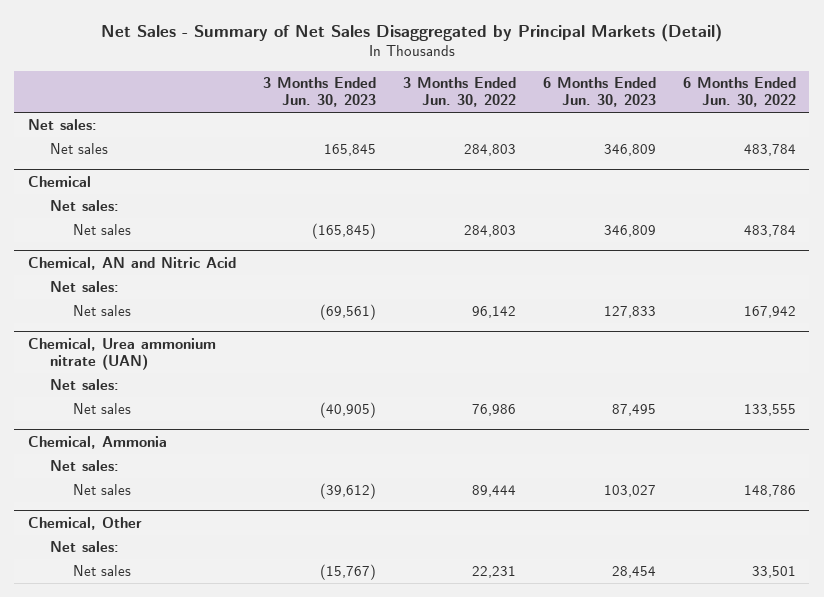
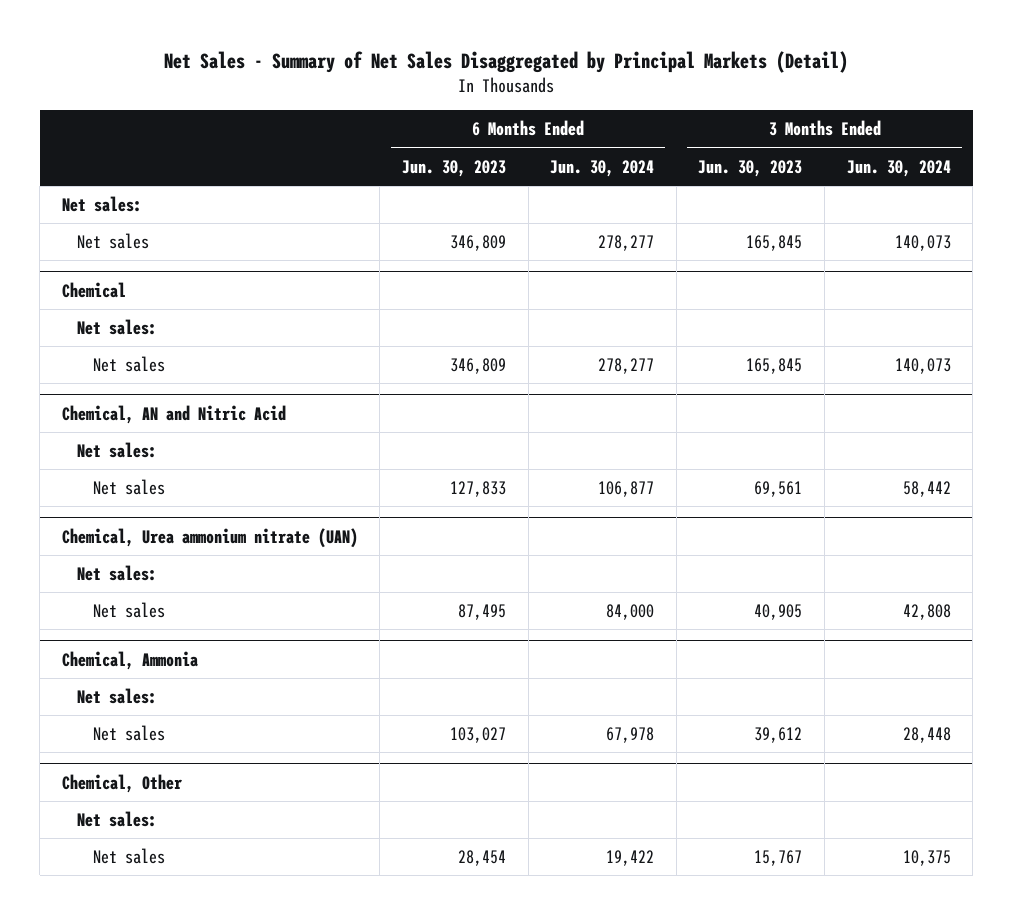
[402,76,516,108] 3 Months Ended Jun. 30, 2022 -> none
[682,76,796,108] 6 Months Ended Jun. 30, 2022 -> none
none -> [550,159,655,177] Jun. 30, 2024
none -> [846,159,951,177] Jun. 30, 2024
[311,222,376,239] (165,845) -> [746,358,803,375] 165,845
[319,303,376,320] (69,561) -> [754,481,803,498] 69,561
[319,401,376,418] (40,905) -> [754,604,803,621] 40,905
[319,482,376,499] (39,612) -> [754,727,803,744] 39,612
[319,563,376,580] (15,767) -> [754,850,803,867] 15,767

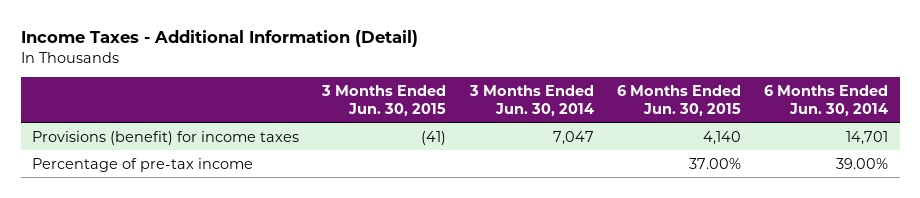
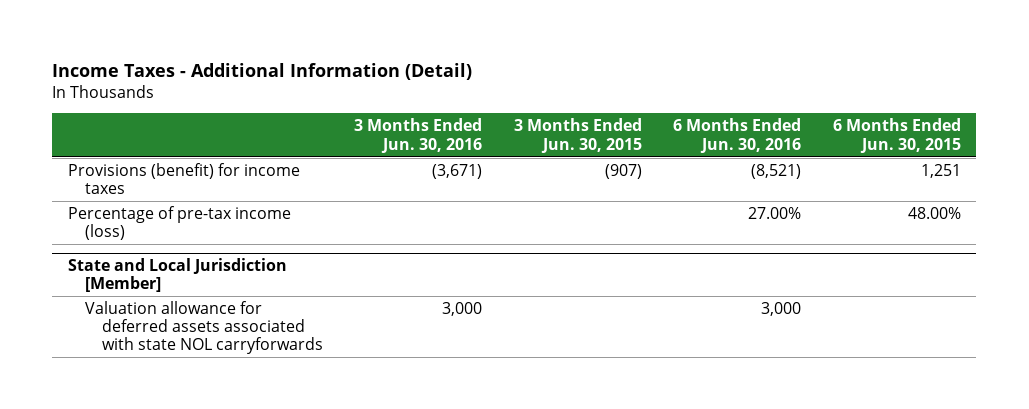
[468,85,594,116] 3 Months Ended Jun. 30, 2014 -> none
[763,85,888,116] 6 Months Ended Jun. 30, 2014 -> none
none -> [354,118,483,153] 3 Months Ended Jun. 30, 2016
none -> [673,118,802,153] 6 Months Ended Jun. 30, 2016
[421,130,447,145] (41) -> [604,164,642,180] (907)
[702,130,741,145] 4,140 -> [920,164,961,179] 1,251
[32,157,254,172] Percentage of pre-tax income -> [67,206,291,241] Percentage of pre-tax income (loss)
[688,157,741,169] 37.00% -> [907,207,961,220] 48.00%
none -> [67,258,287,293] State and Local Jurisdiction [Member]
none -> [84,301,323,355] Valuation allowance for deferred assets associated with state NOL carryforwards

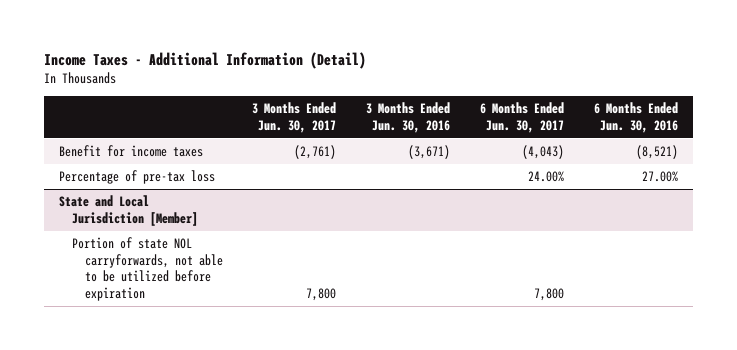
[513,118,642,153] 3 Months Ended Jun. 30, 2015 -> none
[832,118,961,153] 6 Months Ended Jun. 30, 2015 -> none
none -> [252,102,337,133] 3 Months Ended Jun. 30, 2017
none -> [480,102,565,133] 6 Months Ended Jun. 30, 2017
[67,163,300,195] Provisions (benefit) for income taxes -> [59,145,204,158] Benefit for income taxes
[67,206,291,241] Percentage of pre-tax income (loss) -> [59,170,216,185] Percentage of pre-tax loss
[84,301,323,355] Valuation allowance for deferred assets associated with state NOL carryforwards -> none
none -> [71,237,223,301] Portion of state NOL carryforwards, not able to be utilized before expiration

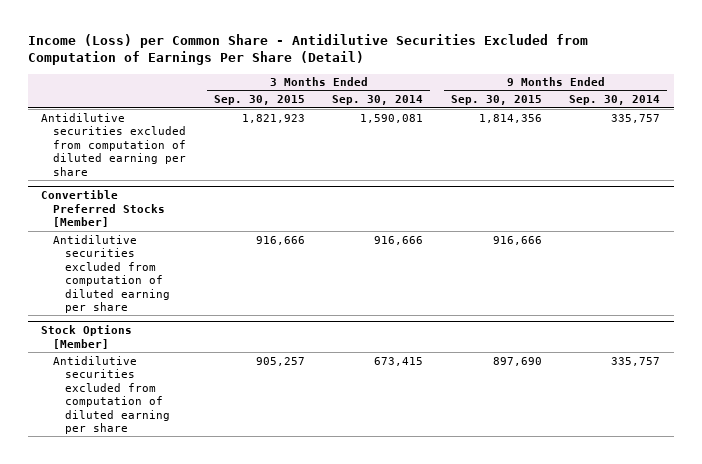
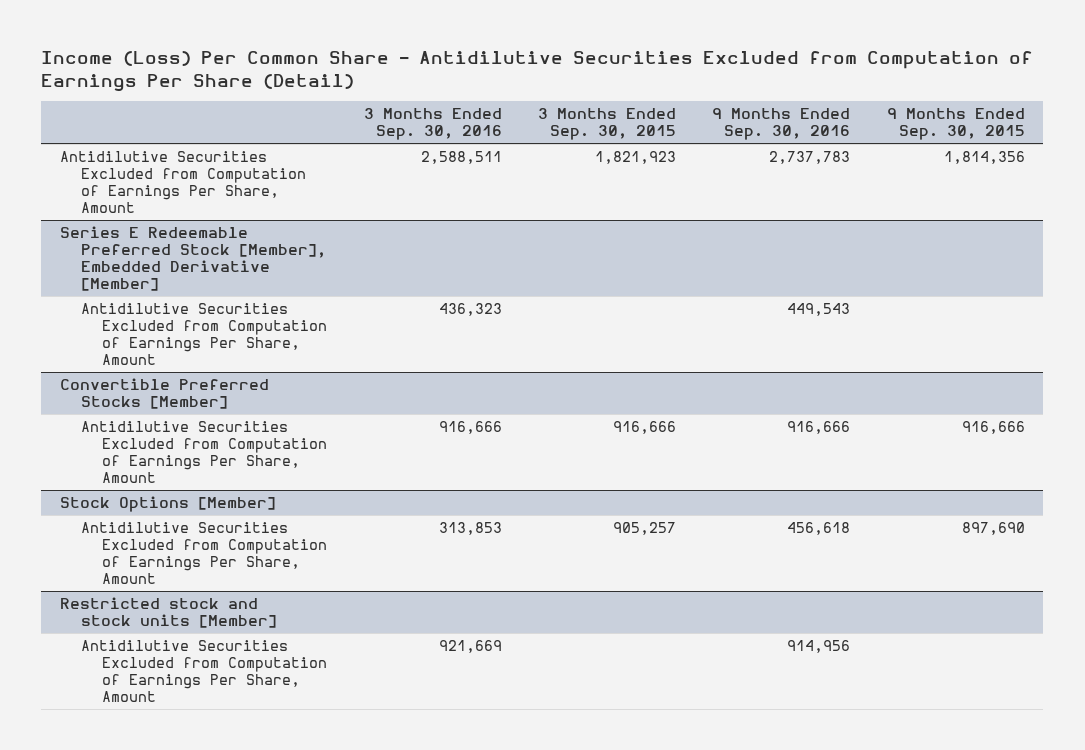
[27,34,588,66] Income (Loss) per Common Share - Antidilutive Securities Excluded from Computation of Earnings Per Share (Detail) -> [41,51,1034,92] Income (Loss) Per Common Share - Antidilutive Securities Excluded from Computation of Earnings Per Share (Detail)
[332,95,424,106] Sep. 30, 2014 -> none
[569,95,661,106] Sep. 30, 2014 -> none
none -> [363,108,502,141] 3 Months Ended Sep. 30, 2016
none -> [712,108,851,141] 9 Months Ended Sep. 30, 2016
[41,112,187,176] Antidilutive securities excluded from computation of diluted earning per share -> [59,150,306,213] Antidilutive Securities Excluded from Computation of Earnings Per Share, Amount
none -> [59,225,326,291] Series E Redeemable Preferred Stock [Member], Embedded Derivative [Member]
none -> [80,302,328,365] Antidilutive Securities Excluded from Computation of Earnings Per Share, Amount
[53,234,171,314] Antidilutive securities excluded from computation of diluted earning per share -> [80,420,328,483] Antidilutive Securities Excluded from Computation of Earnings Per Share, Amount
[53,355,171,435] Antidilutive securities excluded from computation of diluted earning per share -> [80,521,328,584] Antidilutive Securities Excluded from Computation of Earnings Per Share, Amount
none -> [59,596,277,628] Restricted stock and stock units [Member]
none -> [80,639,328,702] Antidilutive Securities Excluded from Computation of Earnings Per Share, Amount

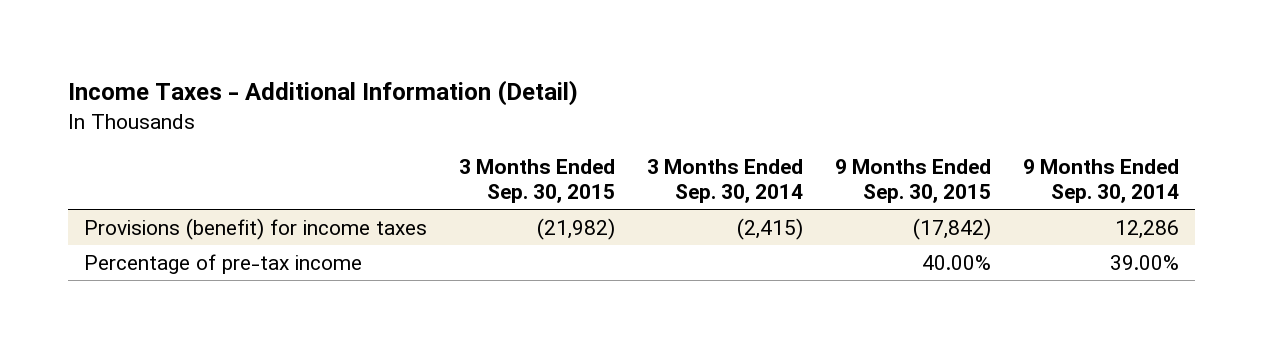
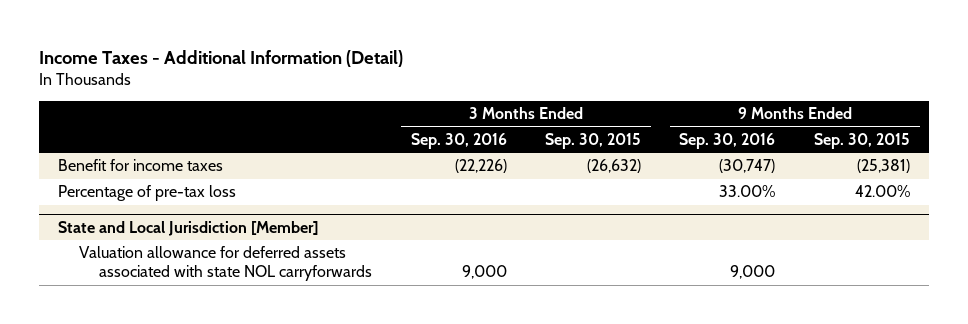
[647,159,804,204] 3 Months Ended Sep. 30, 2014 -> none
[1023,159,1180,204] 9 Months Ended Sep. 30, 2014 -> none
none -> [410,133,507,150] Sep. 30, 2016
none -> [679,133,776,150] Sep. 30, 2016
[84,217,428,240] Provisions (benefit) for income taxes -> [58,159,224,172] Benefit for income taxes
[537,217,616,240] (21,982) -> [586,159,641,174] (26,632)
[913,217,992,240] (17,842) -> [856,159,910,174] (25,381)
[84,253,363,274] Percentage of pre-tax income -> [58,185,237,202] Percentage of pre-tax loss
[922,254,992,270] 40.00% -> [854,185,910,198] 42.00%
none -> [58,220,319,236] State and Local Jurisdiction [Member]
none -> [78,246,373,282] Valuation allowance for deferred assets associated with state NOL carryforwards

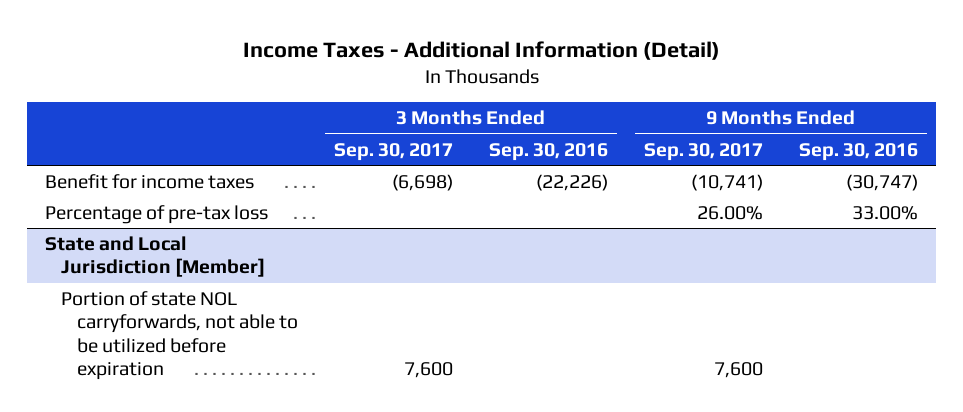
[544,133,641,150] Sep. 30, 2015 -> none
[813,133,910,150] Sep. 30, 2015 -> none
none -> [333,142,453,161] Sep. 30, 2017
none -> [644,142,764,161] Sep. 30, 2017
[78,246,373,282] Valuation allowance for deferred assets associated with state NOL carryforwards -> none
none -> [60,290,298,381] Portion of state NOL carryforwards, not able to be utilized before expiration

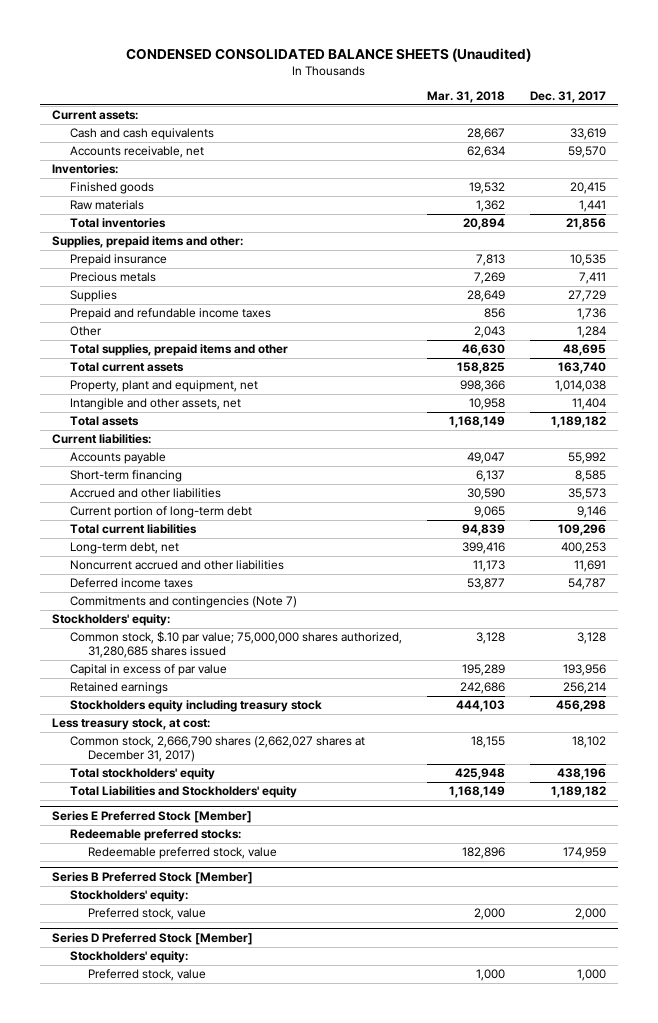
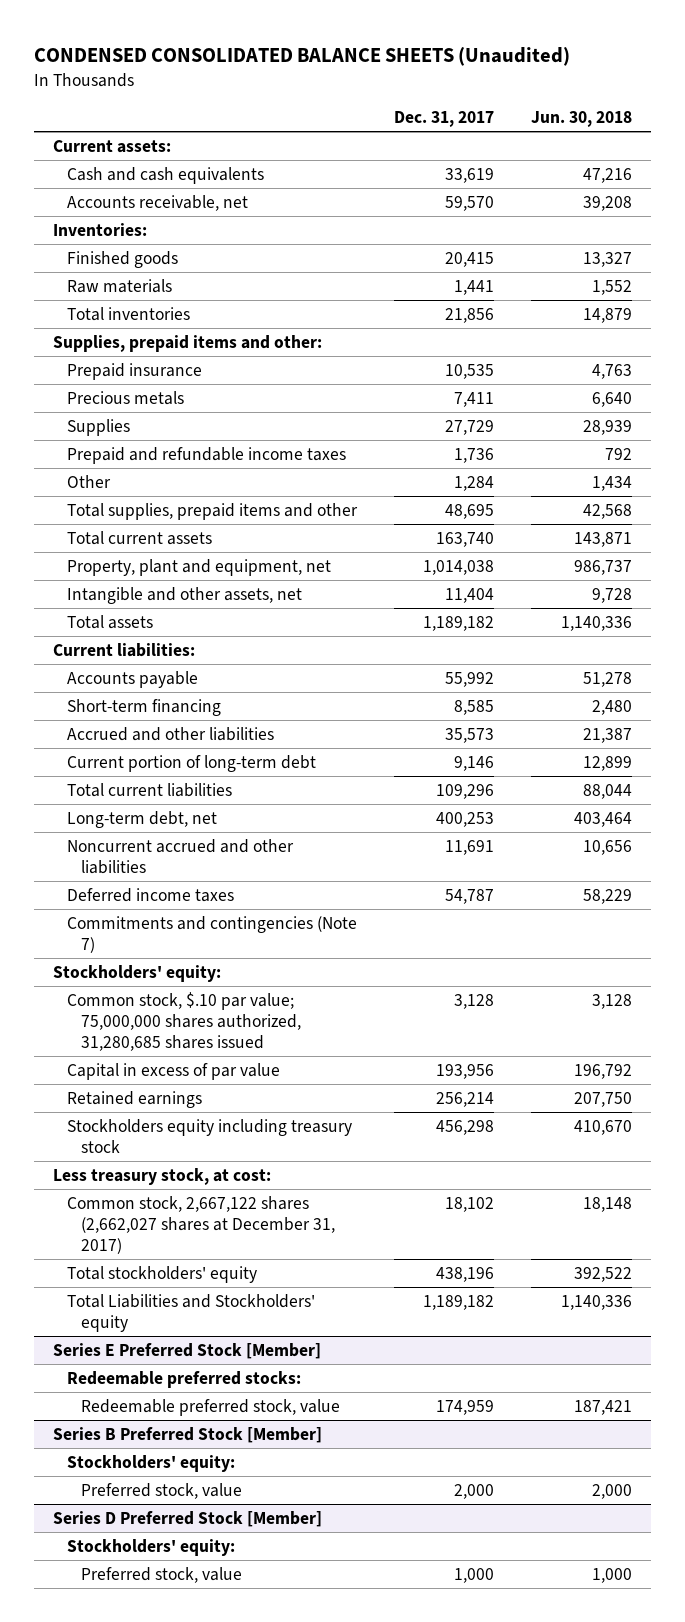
[426,91,505,104] Mar. 31, 2018 -> none
none -> [531,111,633,128] Jun. 30, 2018
[70,736,366,763] Common stock, 2,666,790 shares (2,662,027 shares at December 31, 2017) -> [66,1195,335,1254] Common stock, 2,667,122 shares (2,662,027 shares at December 31, 2017)

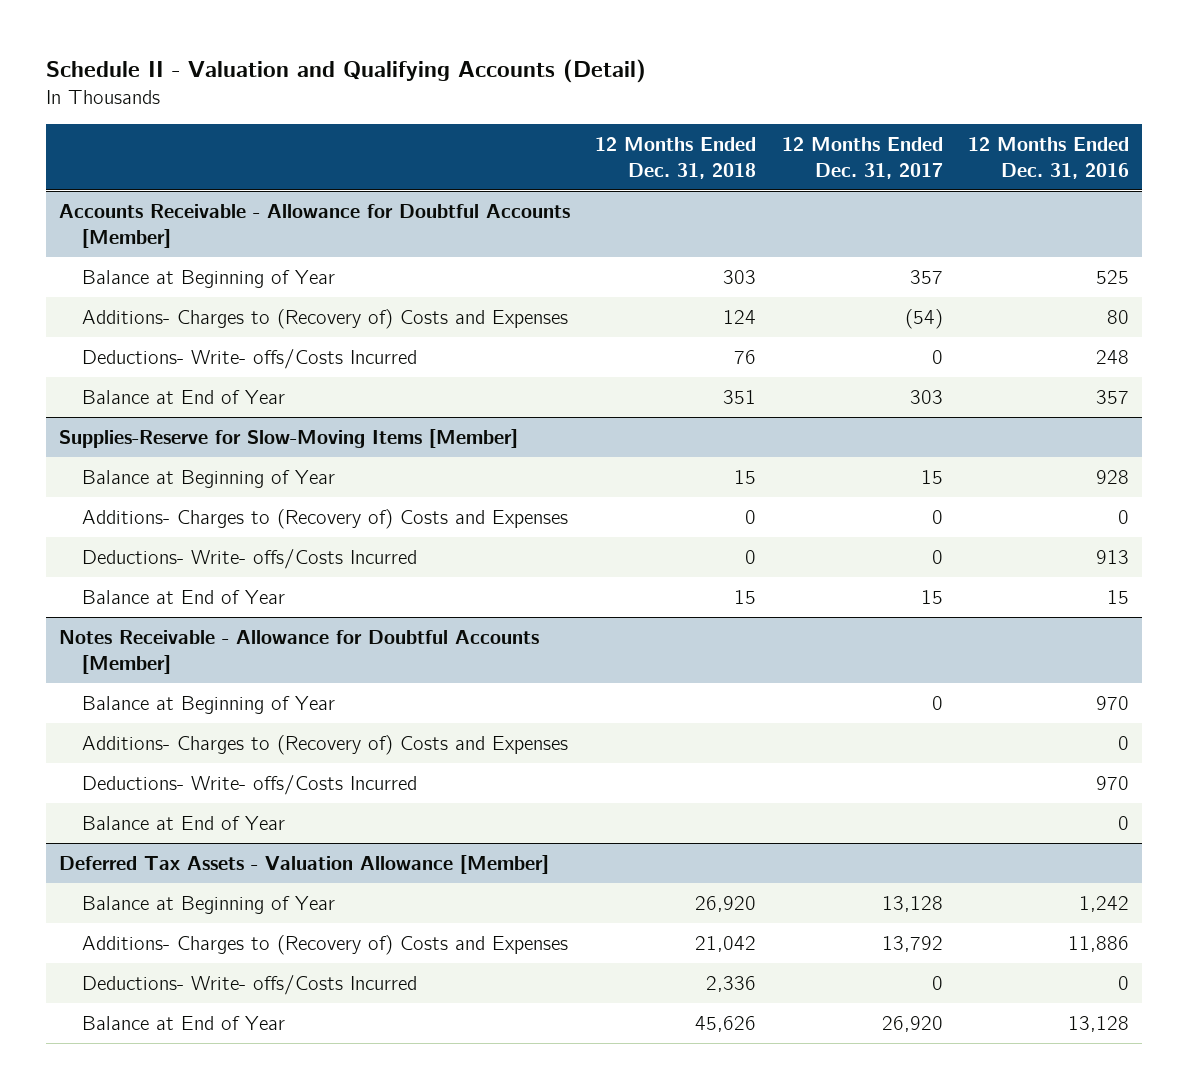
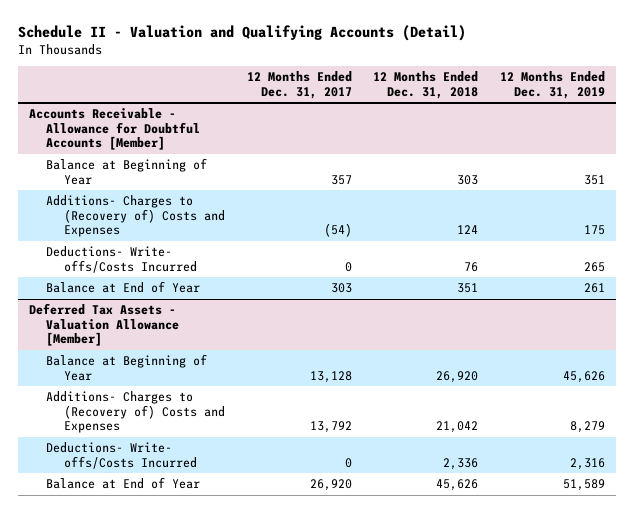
[967,136,1129,179] 12 Months Ended Dec. 31, 2016 -> none
none -> [499,71,605,99] 12 Months Ended Dec. 31, 2019
[58,429,518,449] Supplies-Reserve for Slow-Moving Items [Member] -> none
[82,470,336,489] Balance at Beginning of Year -> none
[82,509,569,530] Additions- Charges to (Recovery of) Costs and Expenses -> none
[82,549,418,570] Deductions- Write- offs/Costs Incurred -> none
[82,590,286,605] Balance at End of Year -> none
[58,630,539,674] Notes Receivable - Allowance for Doubtful Accounts [Member] -> none
[82,696,336,715] Balance at Beginning of Year -> none
[82,735,569,756] Additions- Charges to (Recovery of) Costs and Expenses -> none
[82,775,418,796] Deductions- Write- offs/Costs Incurred -> none
[82,816,286,831] Balance at End of Year -> none

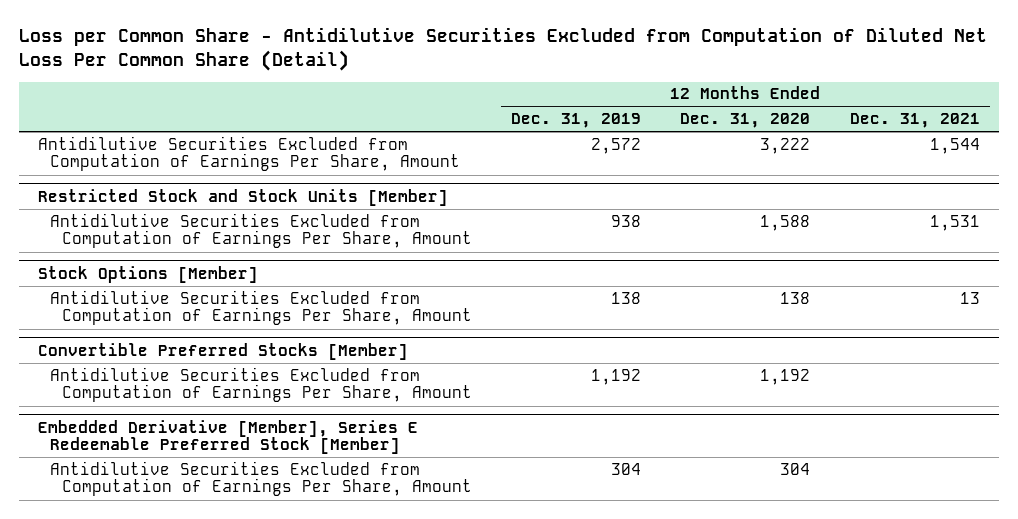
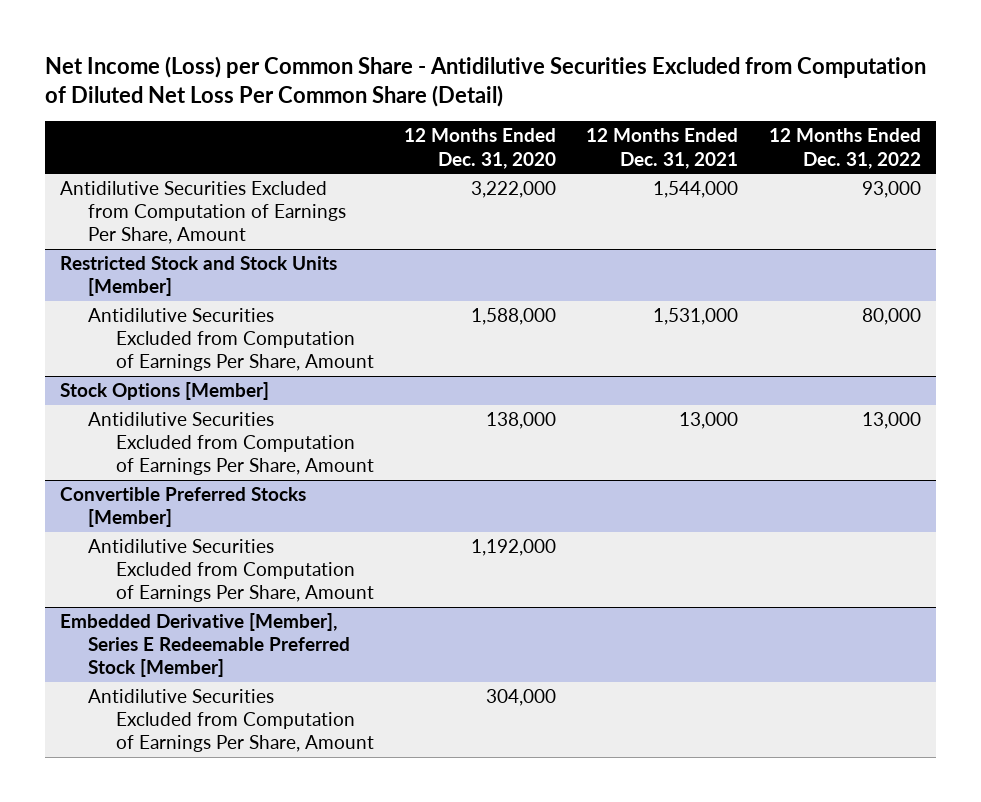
[18,27,987,72] Loss per Common Share - Antidilutive Securities Excluded from Computation of Diluted Net Loss Per Common Share (Detail) -> [45,56,927,107] Net Income (Loss) per Common Share - Antidilutive Securities Excluded from Computation of Diluted Net Loss Per Common Share (Detail)
[510,113,641,129] Dec. 31, 2019 -> none
none -> [768,128,921,169] 12 Months Ended Dec. 31, 2022
[760,137,811,154] 3,222 -> [470,181,556,199] 3,222,000
[929,137,980,154] 1,544 -> [653,181,739,199] 1,544,000
[760,214,811,231] 1,588 -> [470,308,556,326] 1,588,000
[929,214,980,231] 1,531 -> [653,308,739,326] 1,531,000
[780,291,811,304] 138 -> [485,412,556,430] 138,000
[959,291,980,304] 13 -> [679,412,739,430] 13,000
[760,368,811,385] 1,192 -> [470,539,556,557] 1,192,000
[780,462,811,475] 304 -> [485,689,556,707] 304,000

